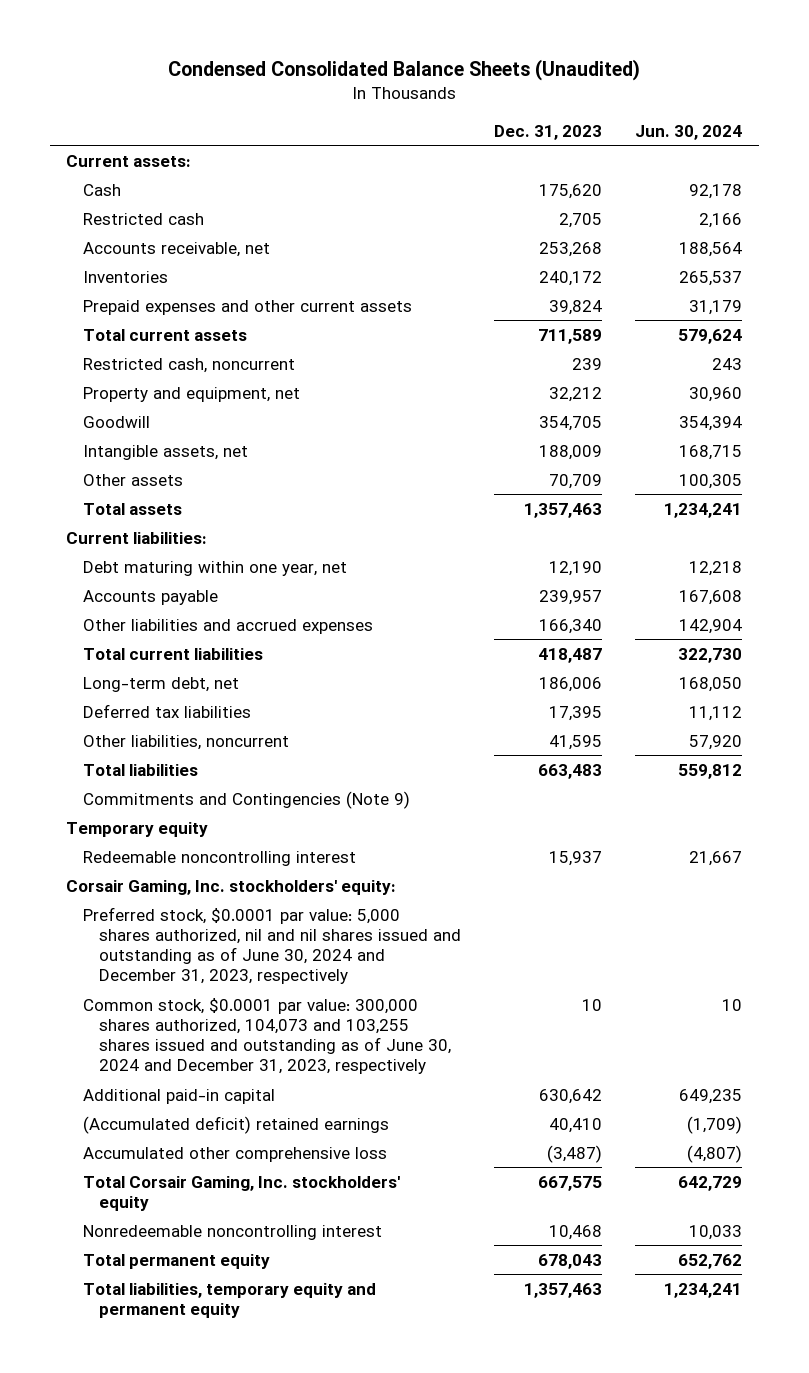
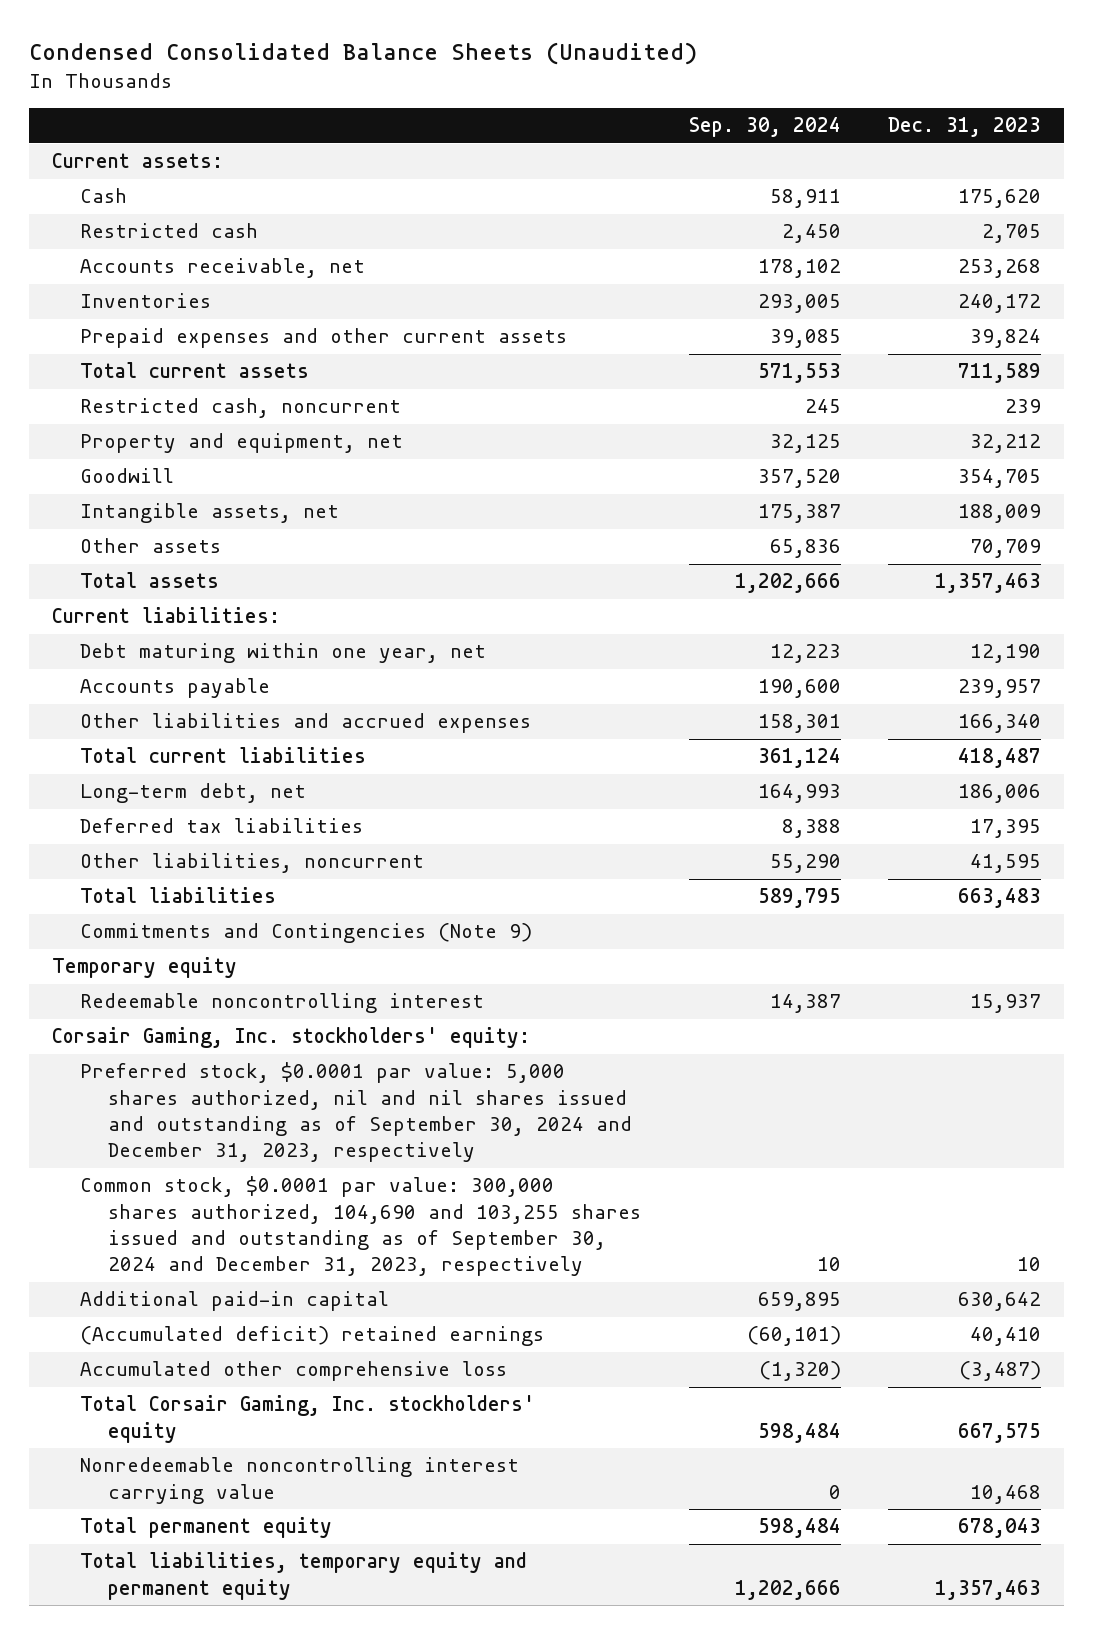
[635,124,743,140] Jun. 30, 2024 -> none
none -> [688,117,841,138] Sep. 30, 2024
[82,906,462,985] Preferred stock, $0.0001 par value: 5,000 shares authorized, nil and nil shares issued and outstanding as of June 30, 2024 and December 31, 2023, respectively -> [80,1062,633,1163] Preferred stock, $0.0001 par value: 5,000 shares authorized, nil and nil shares issued and outstanding as of September 30, 2024 and December 31, 2023, respectively
[82,997,452,1075] Common stock, $0.0001 par value: 300,000 shares authorized, 104,073 and 103,255 shares issued and outstanding as of June 30, 2024 and December 31, 2023, respectively -> [80,1176,642,1277] Common stock, $0.0001 par value: 300,000 shares authorized, 104,690 and 103,255 shares issued and outstanding as of September 30, 2024 and December 31, 2023, respectively
[82,1224,382,1240] Nonredeemable noncontrolling interest -> [80,1457,520,1504] Nonredeemable noncontrolling interest carrying value

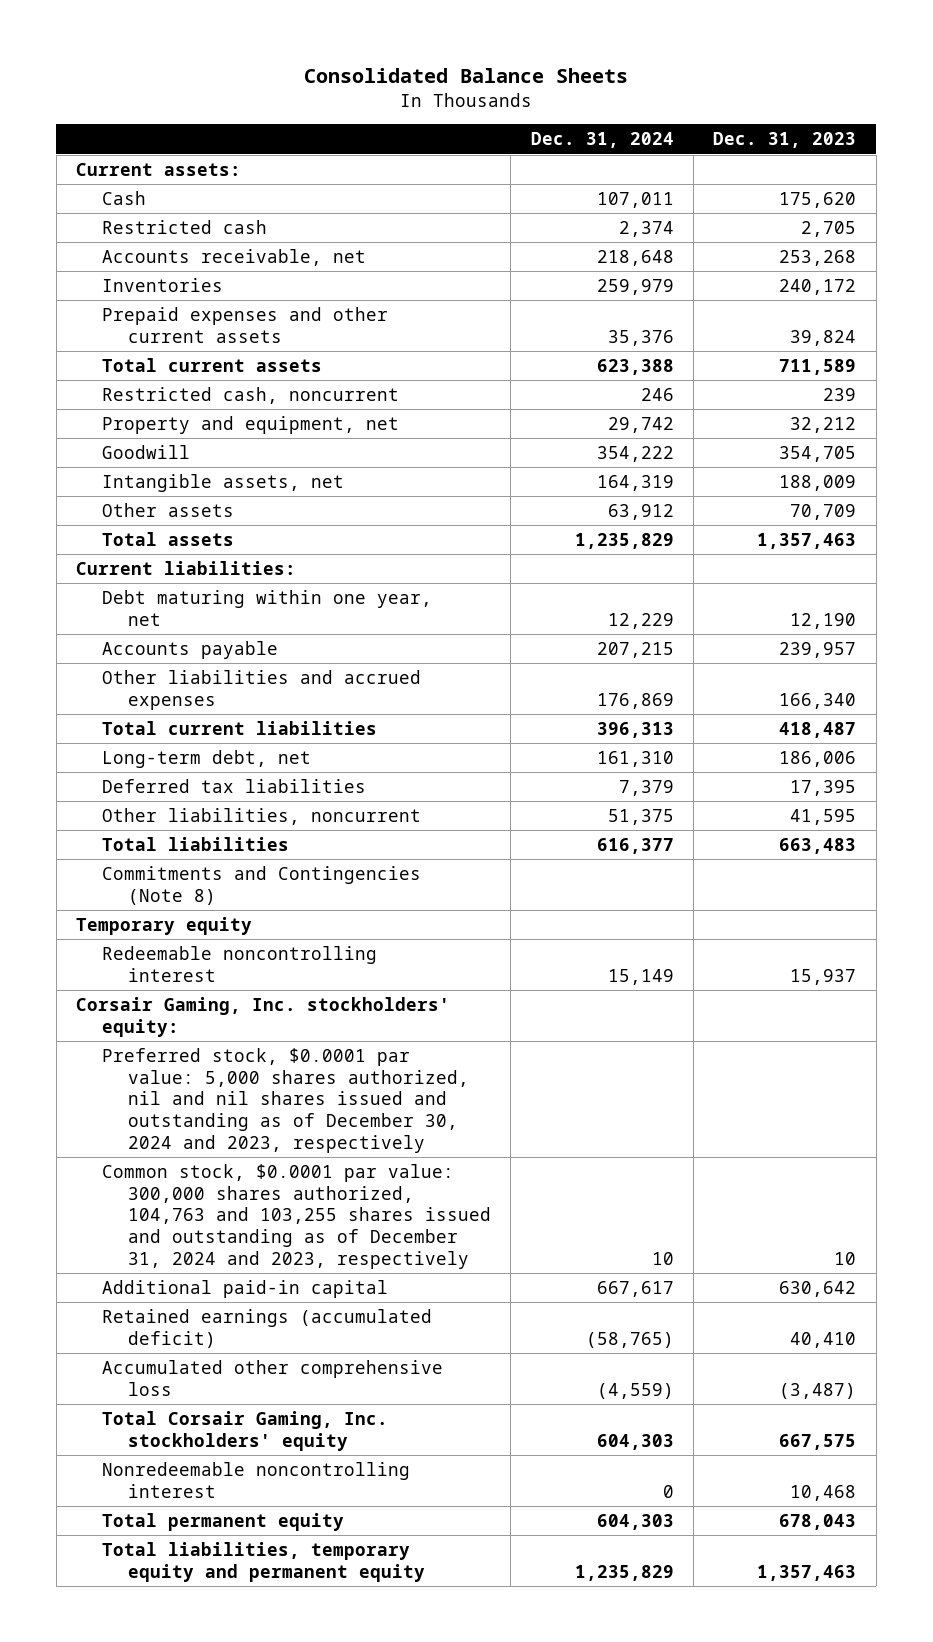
[28,42,697,66] Condensed Consolidated Balance Sheets (Unaudited) -> [304,68,629,84] Consolidated Balance Sheets
[688,117,841,138] Sep. 30, 2024 -> none
none -> [530,132,674,149] Dec. 31, 2024
[80,923,533,944] Commitments and Contingencies (Note 9) -> [102,865,422,905] Commitments and Contingencies (Note 8)
[80,1062,633,1163] Preferred stock, $0.0001 par value: 5,000 shares authorized, nil and nil shares issued and outstanding as of September 30, 2024 and December 31, 2023, respectively -> [102,1047,470,1153] Preferred stock, $0.0001 par value: 5,000 shares authorized, nil and nil shares issued and outstanding as of December 30, 2024 and 2023, respectively
[80,1176,642,1277] Common stock, $0.0001 par value: 300,000 shares authorized, 104,690 and 103,255 shares issued and outstanding as of September 30, 2024 and December 31, 2023, respectively -> [102,1163,492,1269] Common stock, $0.0001 par value: 300,000 shares authorized, 104,763 and 103,255 shares issued and outstanding as of December 31, 2024 and 2023, respectively
[80,1326,545,1347] (Accumulated deficit) retained earnings -> [102,1308,433,1348] Retained earnings (accumulated deficit)
[80,1457,520,1504] Nonredeemable noncontrolling interest carrying value -> [102,1461,411,1498] Nonredeemable noncontrolling interest

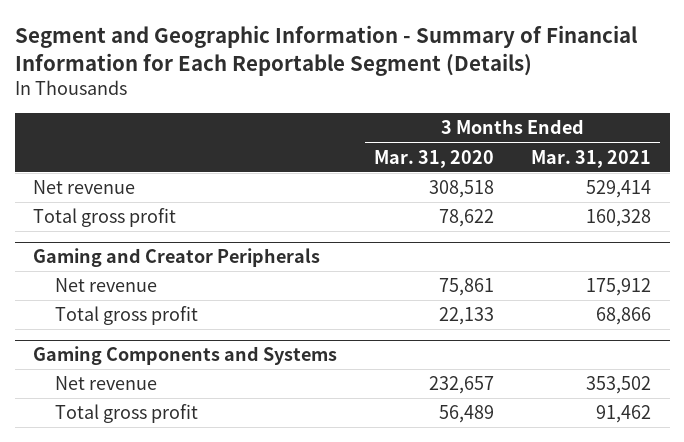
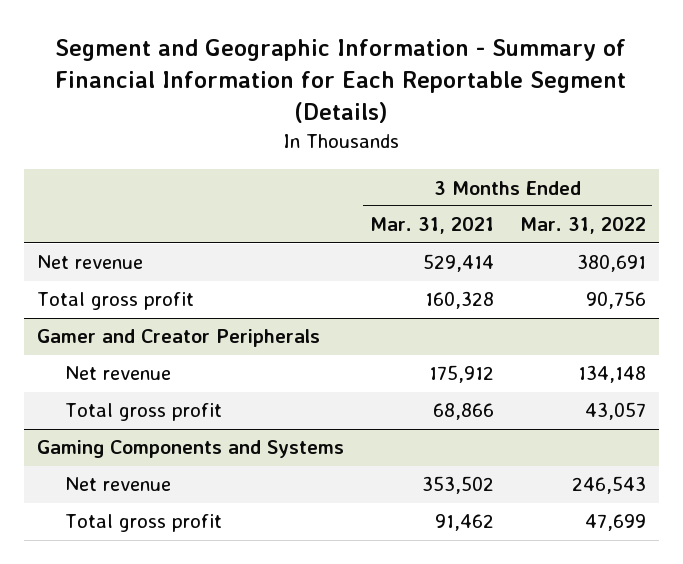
[374,149,495,168] Mar. 31, 2020 -> none
none -> [519,217,646,235] Mar. 31, 2022
[33,248,321,268] Gaming and Creator Peripherals -> [36,329,320,348] Gamer and Creator Peripherals

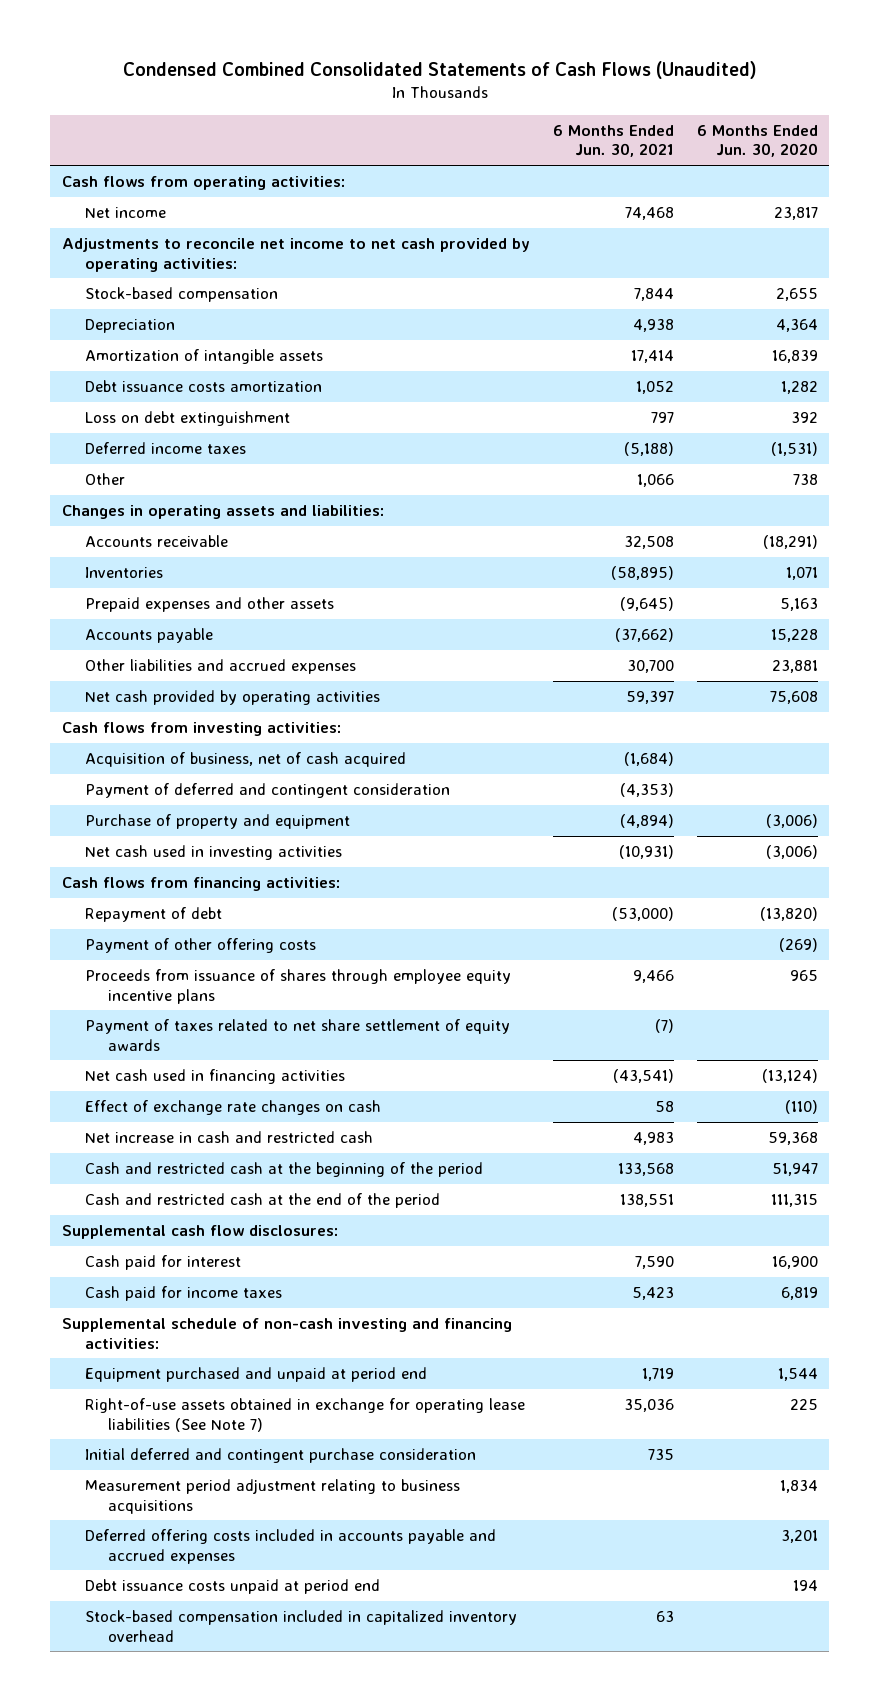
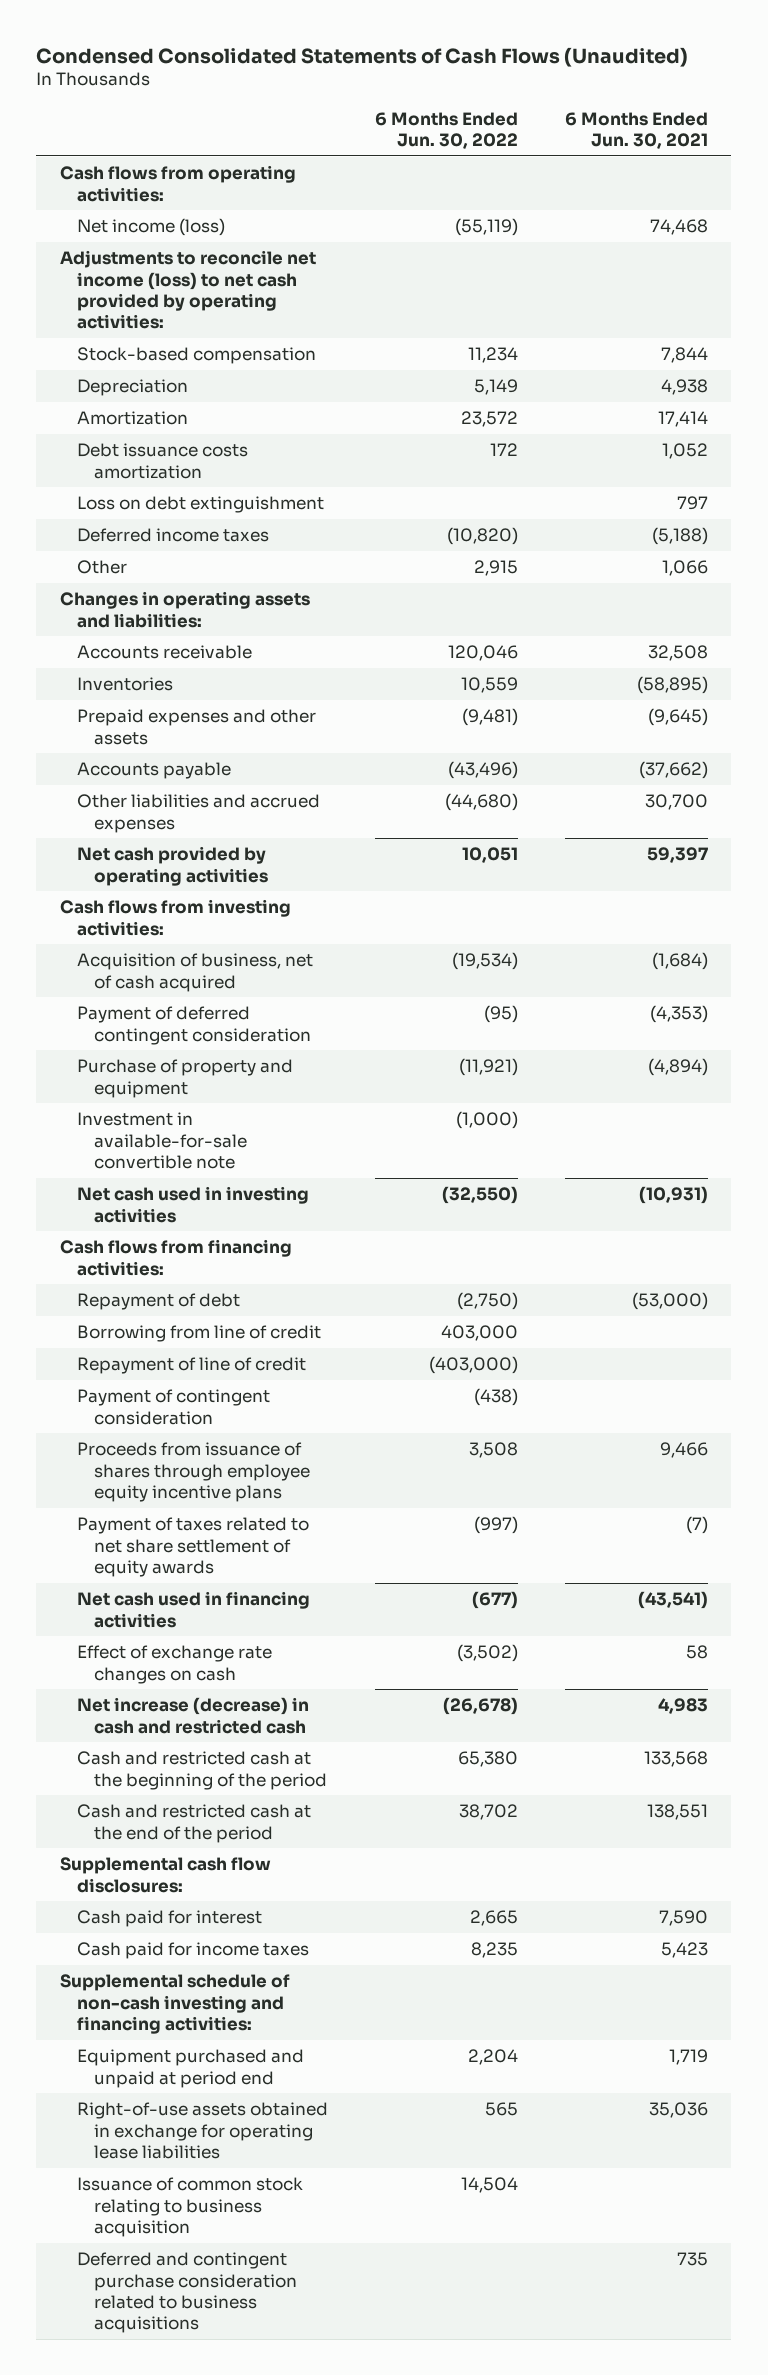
[122,60,757,79] Condensed Combined Consolidated Statements of Cash Flows (Unaudited) -> [36,46,689,67] Condensed Consolidated Statements of Cash Flows (Unaudited)
[696,124,818,158] 6 Months Ended Jun. 30, 2020 -> none
none -> [374,111,518,149] 6 Months Ended Jun. 30, 2022
[84,206,166,218] Net income -> [76,218,225,237] Net income (loss)
[61,237,530,272] Adjustments to reconcile net income to net cash provided by operating activities: -> [59,250,316,330] Adjustments to reconcile net income (loss) to net cash provided by operating activities:
[84,348,323,364] Amortization of intangible assets -> [76,411,188,426] Amortization
[84,782,450,798] Payment of deferred and contingent consideration -> [76,1006,312,1045] Payment of deferred contingent consideration
none -> [76,1112,248,1169] Investment in available-for-sale convertible note
[84,937,316,953] Payment of other offering costs -> none
none -> [76,1325,321,1343] Borrowing from line of credit
none -> [76,1357,306,1375] Repayment of line of credit
none -> [76,1389,270,1425] Payment of contingent consideration
[84,1130,373,1143] Net increase in cash and restricted cash -> [76,1697,309,1734] Net increase (decrease) in cash and restricted cash
[84,1478,460,1514] Measurement period adjustment relating to business acquisitions -> none
[84,1528,496,1564] Deferred offering costs included in accounts payable and accrued expenses -> none
[84,1578,380,1594] Debt issuance costs unpaid at period end -> none
[84,1609,517,1642] Stock-based compensation included in capitalized inventory overhead -> none
[84,1397,525,1432] Right-of-use assets obtained in exchange for operating lease liabilities (See Note 7) -> [76,2102,328,2159] Right-of-use assets obtained in exchange for operating lease liabilities
none -> [76,2177,303,2237] Issuance of common stock relating to business acquisition
[84,1447,476,1463] Initial deferred and contingent purchase consideration -> [76,2252,298,2334] Deferred and contingent purchase consideration related to business acquisitions

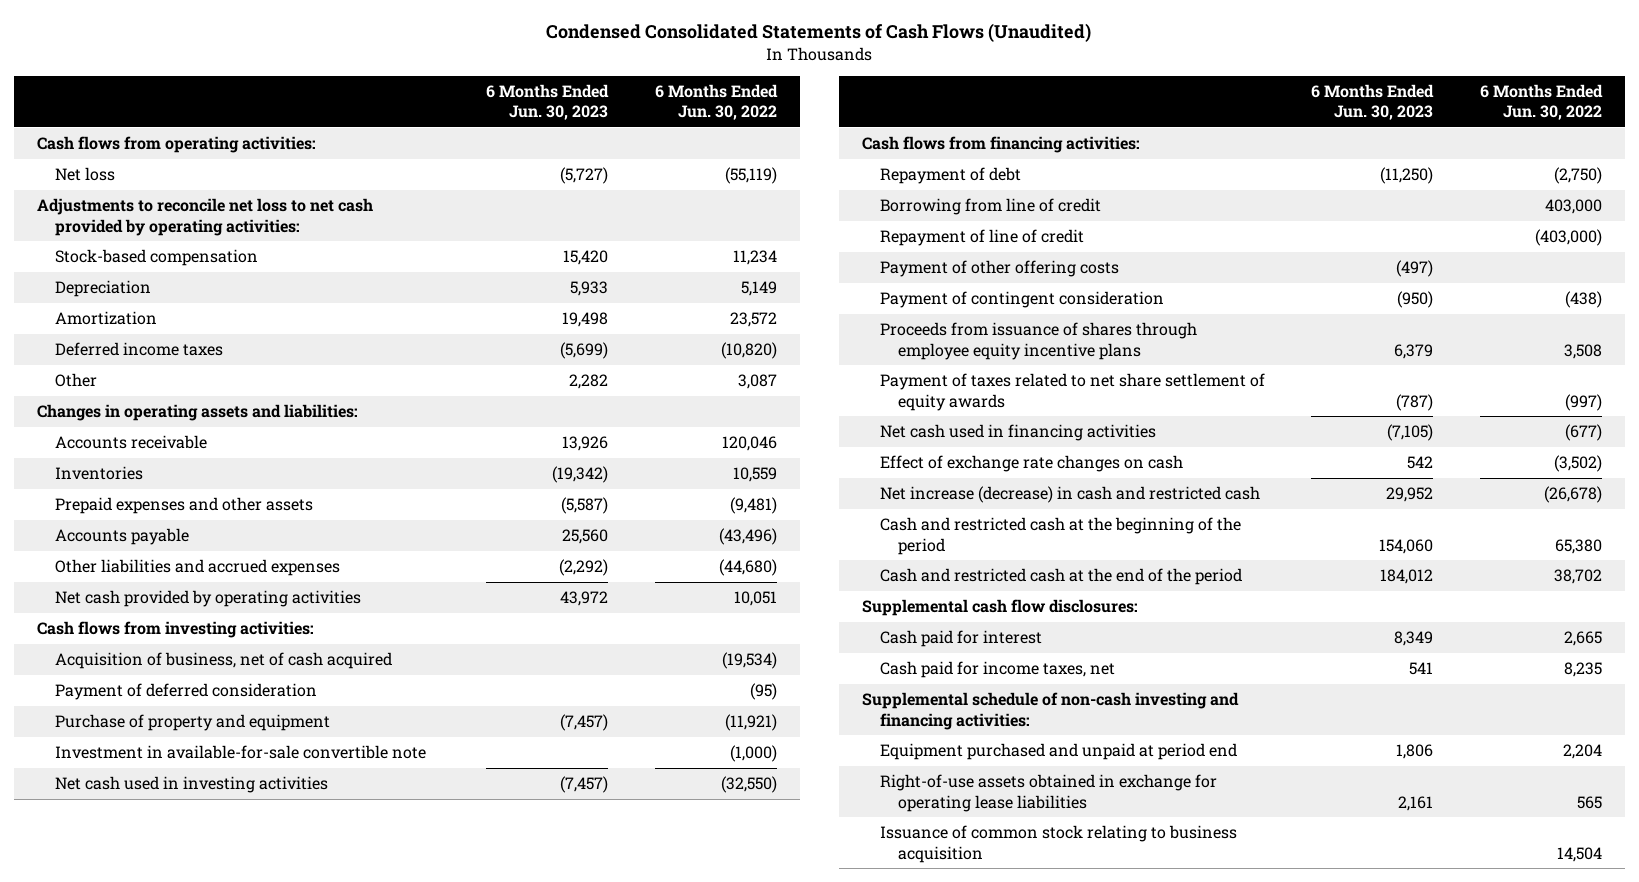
[564,111,708,149] 6 Months Ended Jun. 30, 2021 -> none
none -> [486,83,610,121] 6 Months Ended Jun. 30, 2023
[76,218,225,237] Net income (loss) -> [55,167,116,182] Net loss
[59,250,316,330] Adjustments to reconcile net income (loss) to net cash provided by operating activities: -> [37,198,374,236] Adjustments to reconcile net loss to net cash provided by operating activities:
[76,443,248,479] Debt issuance costs amortization -> none
[76,496,324,514] Loss on debt extinguishment -> none
[473,560,518,577] 2,915 -> [737,374,777,390] 3,087
[76,1006,312,1045] Payment of deferred contingent consideration -> [55,683,318,701] Payment of deferred consideration
none -> [880,260,1120,278] Payment of other offering costs
[76,1942,309,1960] Cash paid for income taxes -> [880,661,1116,679] Cash paid for income taxes, net
[76,2252,298,2334] Deferred and contingent purchase consideration related to business acquisitions -> none

